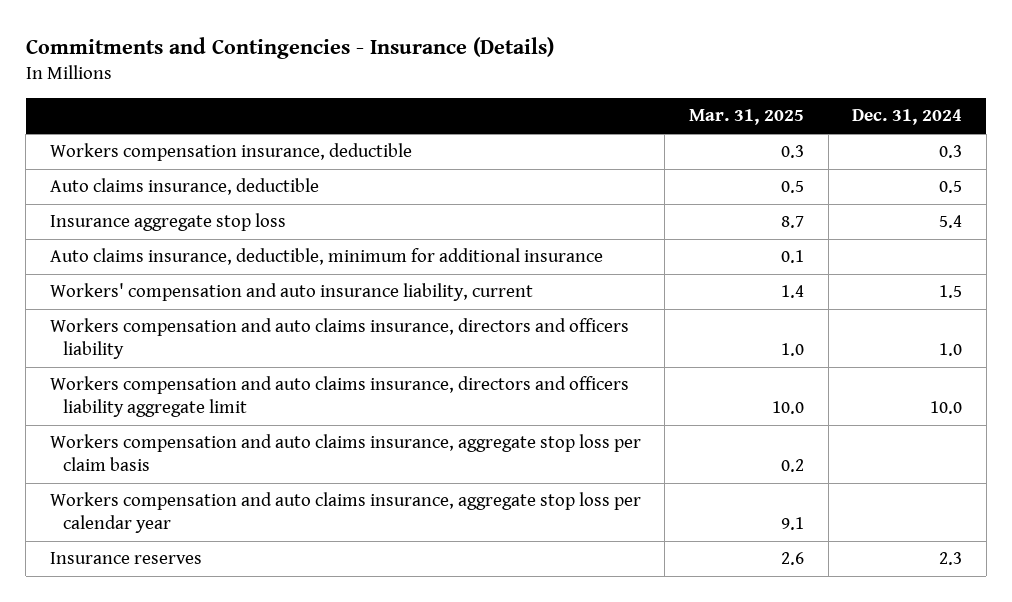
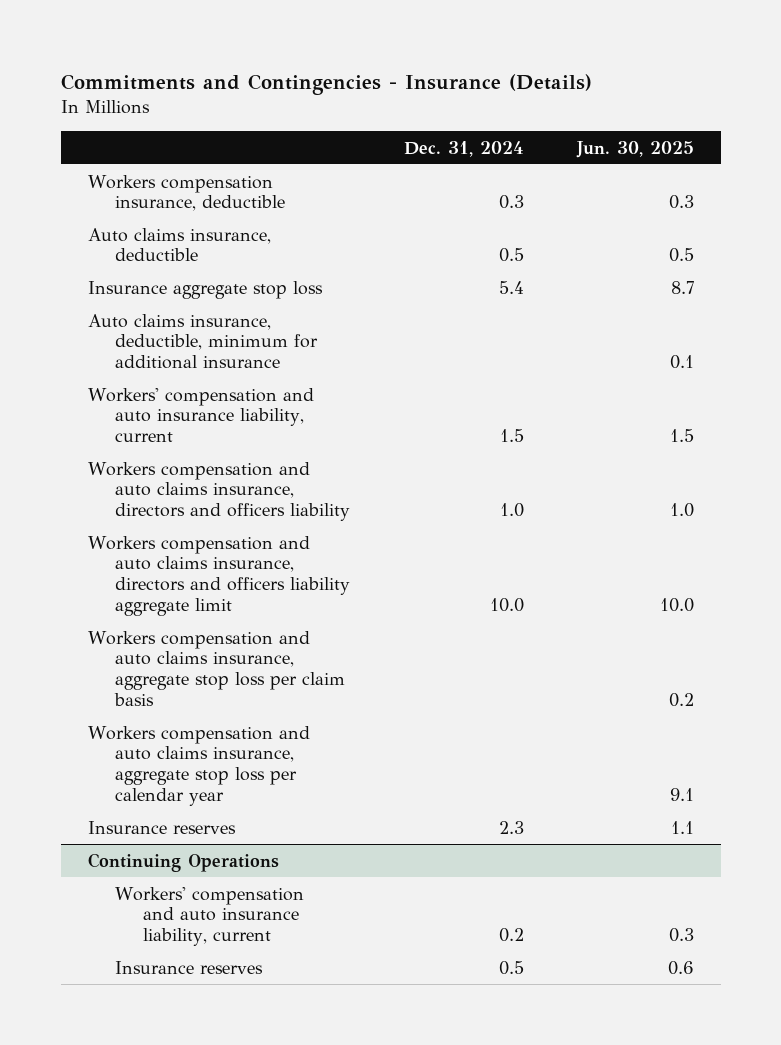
[688,109,804,126] Mar. 31, 2025 -> none
none -> [575,140,694,158] Jun. 30, 2025
none -> [87,852,279,872] Continuing Operations
none -> [115,886,305,946] Workers' compensation and auto insurance liability, current
none -> [115,960,264,974] Insurance reserves

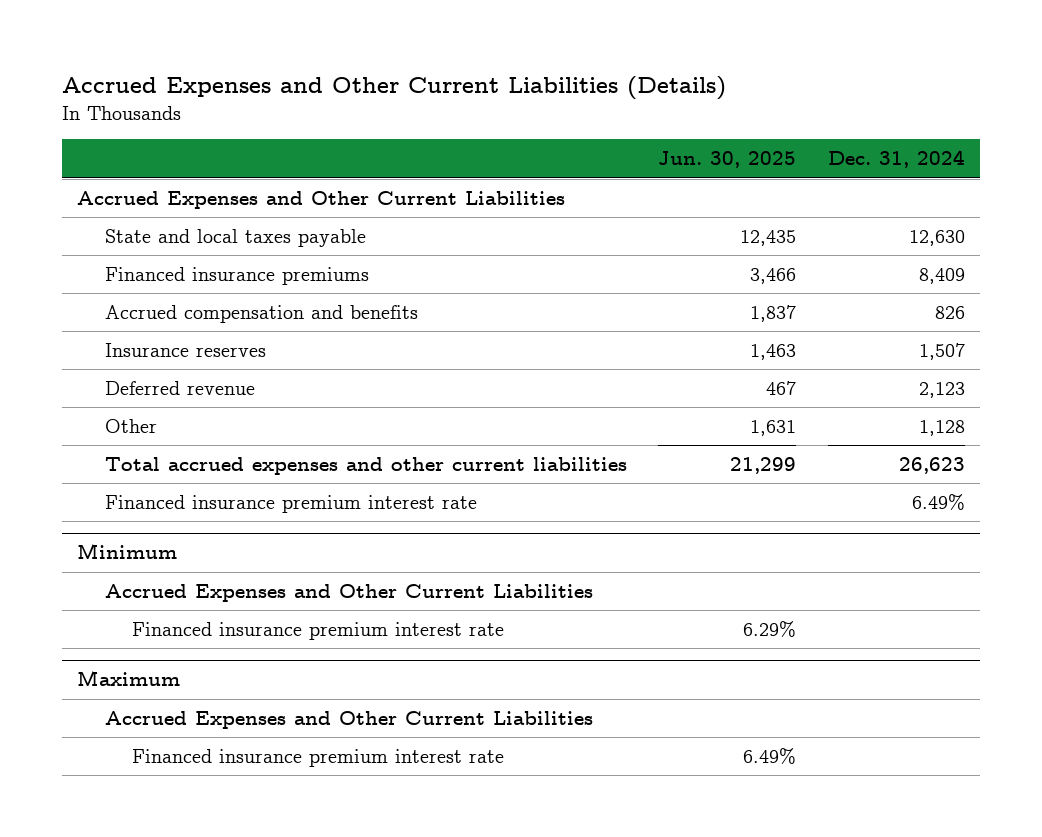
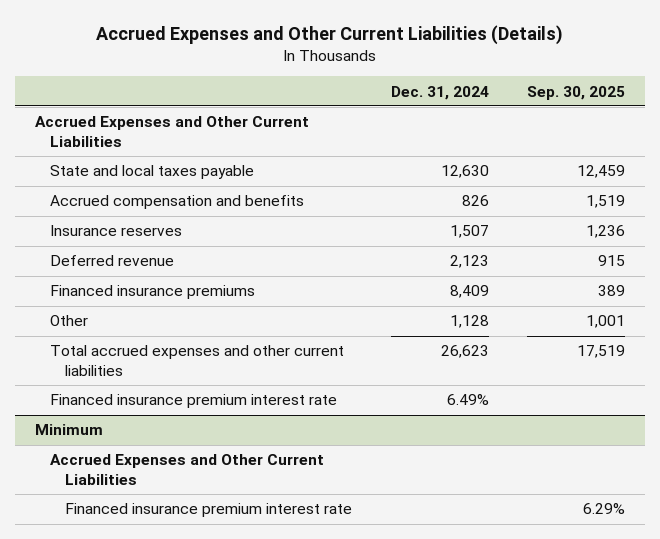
[658,151,797,169] Jun. 30, 2025 -> none
none -> [527,85,626,100] Sep. 30, 2025
[104,266,369,285] Financed insurance premiums -> [49,285,255,300] Financed insurance premiums
[77,670,181,687] Maximum -> none
[104,710,593,729] Accrued Expenses and Other Current Liabilities -> none
[132,748,505,767] Financed insurance premium interest rate -> none

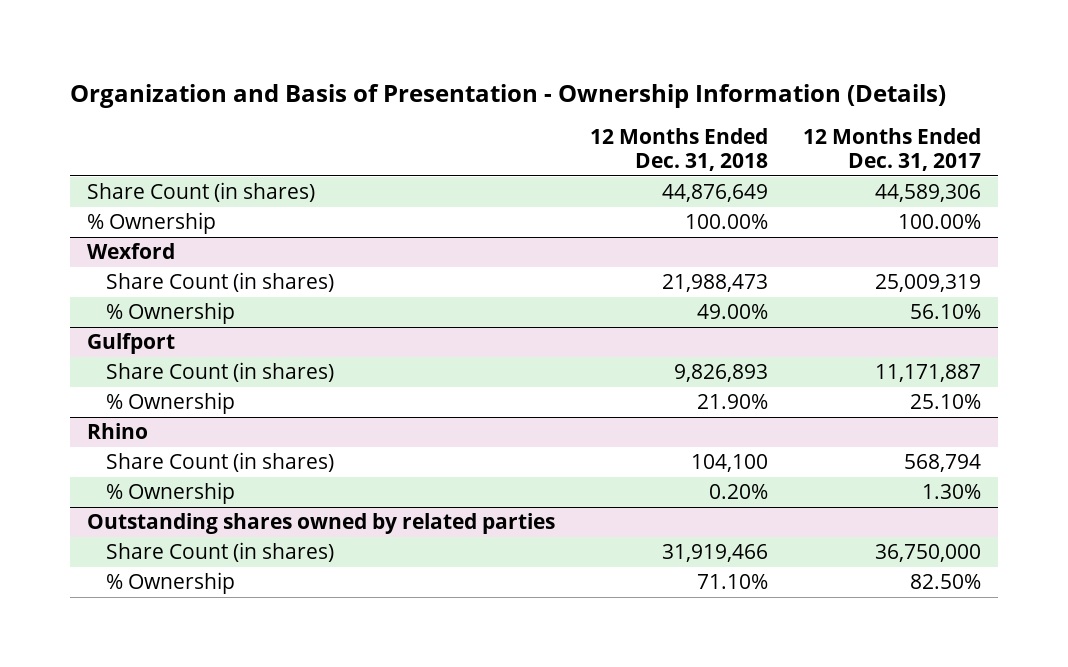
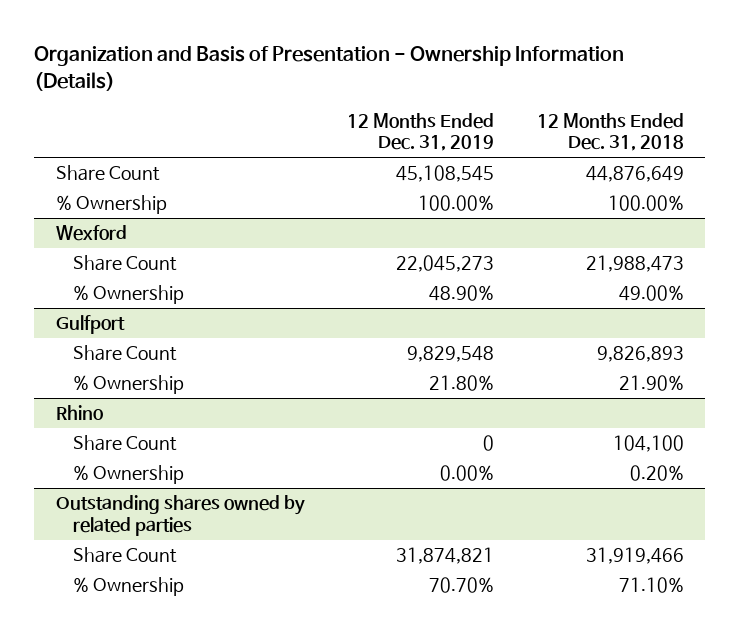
[802,128,981,172] 12 Months Ended Dec. 31, 2017 -> none
none -> [347,112,495,152] 12 Months Ended Dec. 31, 2019
[87,182,316,203] Share Count (in shares) -> [55,165,160,182] Share Count
[105,272,334,293] Share Count (in shares) -> [73,255,178,272] Share Count
[105,362,334,383] Share Count (in shares) -> [73,345,178,362] Share Count
[105,452,334,473] Share Count (in shares) -> [73,435,178,452] Share Count
[105,542,334,563] Share Count (in shares) -> [73,547,178,564] Share Count

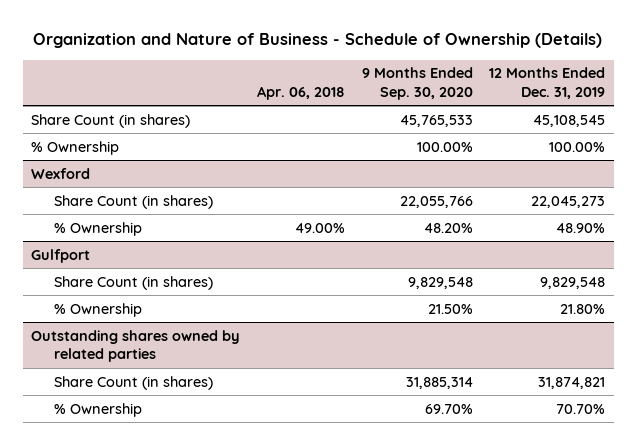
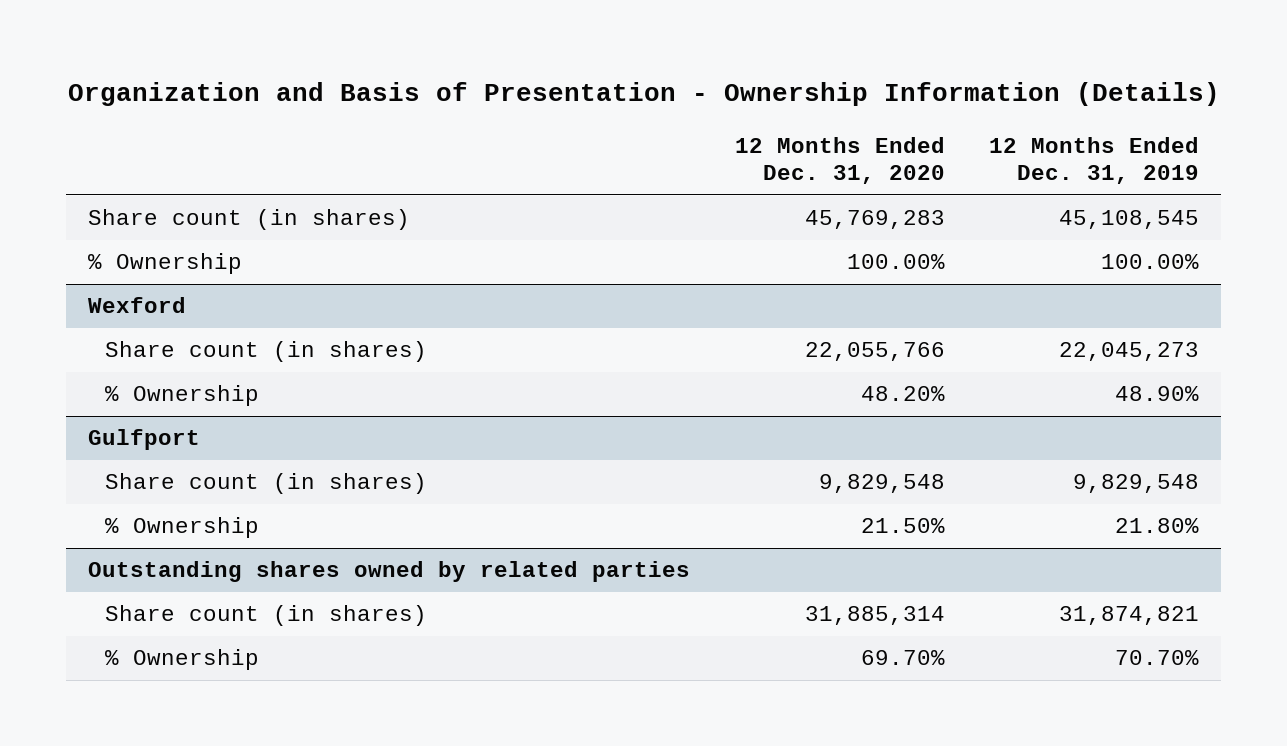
[33,33,603,49] Organization and Nature of Business - Schedule of Ownership (Details) -> [67,82,1220,107] Organization and Basis of Presentation - Ownership Information (Details)
[257,86,346,101] Apr. 06, 2018 -> none
[361,67,473,101] 9 Months Ended Sep. 30, 2020 -> none
none -> [734,136,945,185] 12 Months Ended Dec. 31, 2020
[31,113,191,128] Share Count (in shares) -> [88,209,411,231] Share count (in shares)
[53,194,213,209] Share Count (in shares) -> [104,341,427,363] Share count (in shares)
[53,275,213,290] Share Count (in shares) -> [104,473,427,495] Share count (in shares)
[53,375,213,390] Share Count (in shares) -> [104,605,427,627] Share count (in shares)

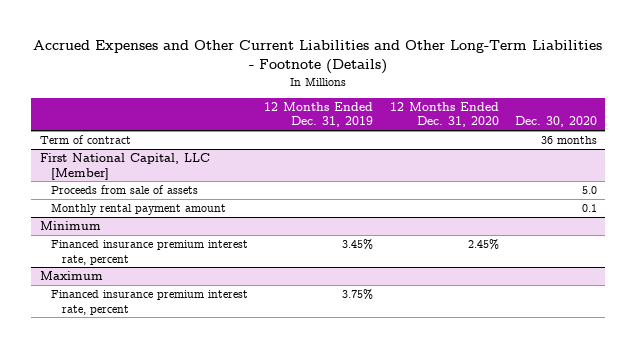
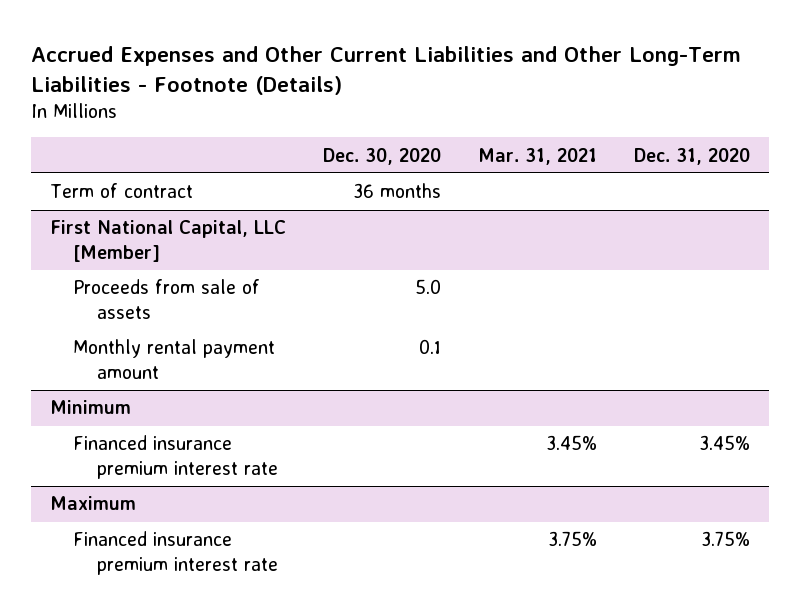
[264,102,374,128] 12 Months Ended Dec. 31, 2019 -> none
[389,102,499,128] 12 Months Ended Dec. 31, 2020 -> none
none -> [478,147,598,165] Mar. 31, 2021
none -> [634,147,751,165] Dec. 31, 2020
[50,240,248,265] Financed insurance premium interest rate, percent -> [73,435,278,479] Financed insurance premium interest rate
[50,290,248,315] Financed insurance premium interest rate, percent -> [73,531,278,575] Financed insurance premium interest rate

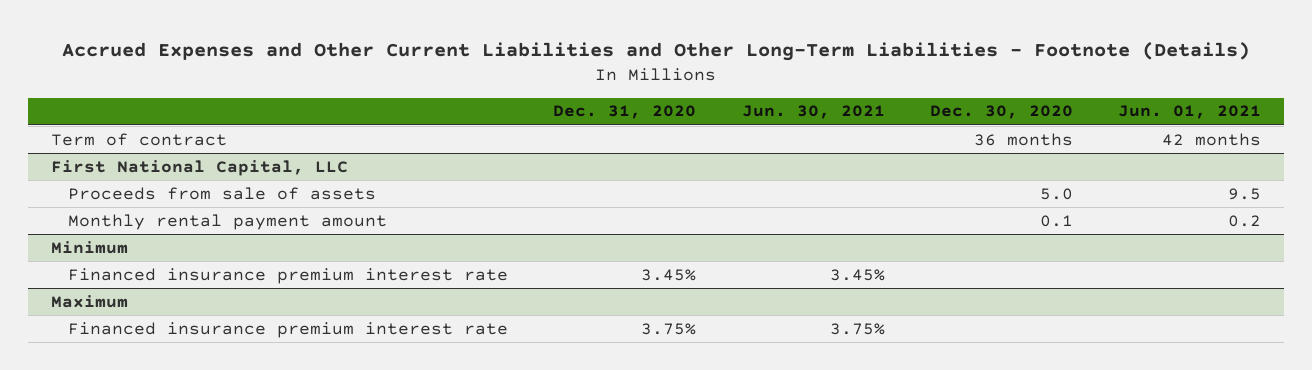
[478,147,598,165] Mar. 31, 2021 -> none
none -> [741,105,885,120] Jun. 30, 2021
none -> [1118,105,1262,120] Jun. 01, 2021
[50,220,287,262] First National Capital, LLC [Member] -> [50,159,348,176] First National Capital, LLC

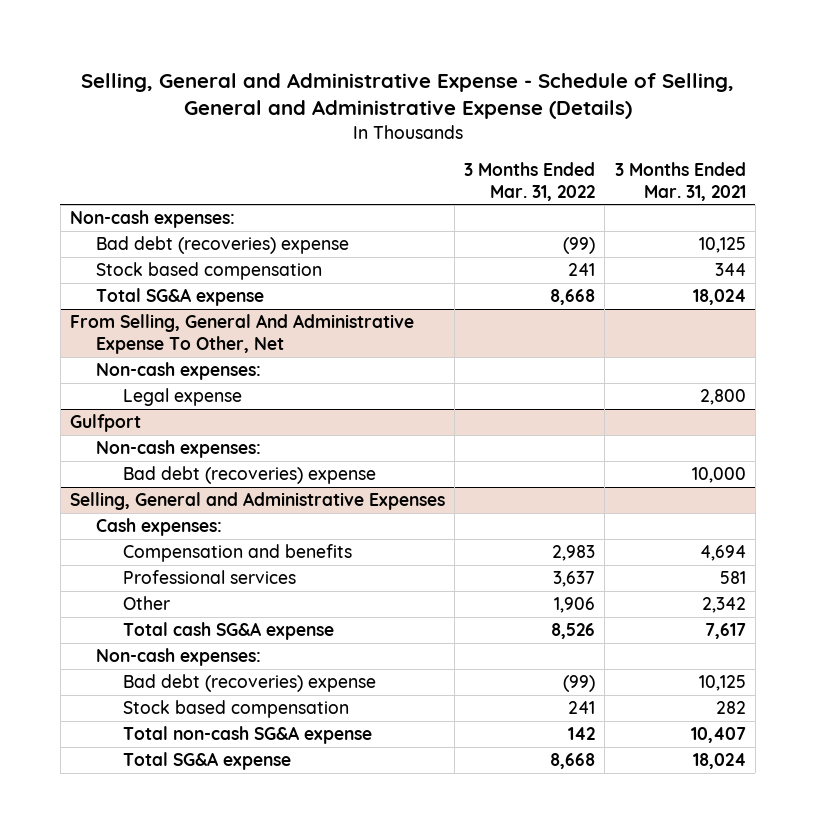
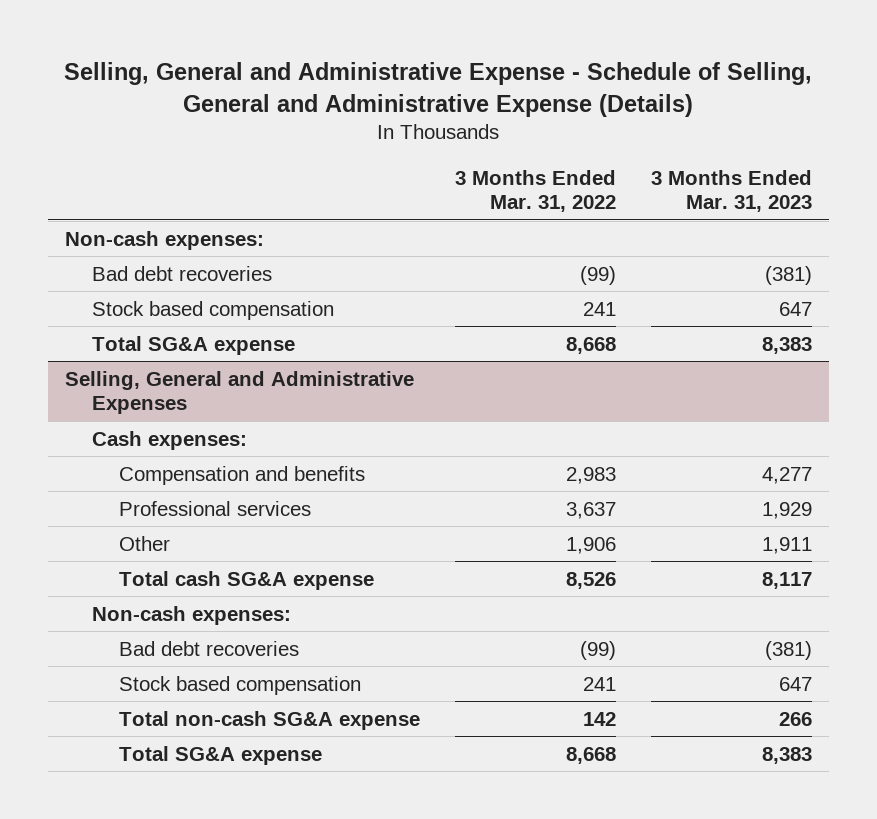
[614,161,746,201] 3 Months Ended Mar. 31, 2021 -> none
none -> [650,169,812,213] 3 Months Ended Mar. 31, 2023
[96,236,350,255] Bad debt (recoveries) expense -> [92,265,273,281] Bad debt recoveries
[69,314,414,355] From Selling, General And Administrative Expense To Other, Net -> none
[96,362,262,381] Non-cash expenses: -> none
[122,388,242,407] Legal expense -> none
[69,414,141,433] Gulfport -> none
[96,440,262,459] Non-cash expenses: -> none
[122,466,376,485] Bad debt (recoveries) expense -> none
[122,674,376,693] Bad debt (recoveries) expense -> [119,640,300,656] Bad debt recoveries

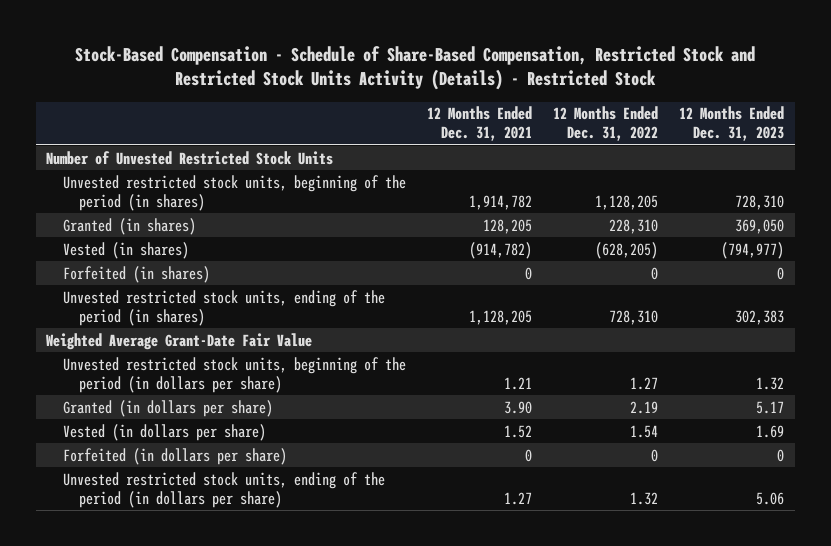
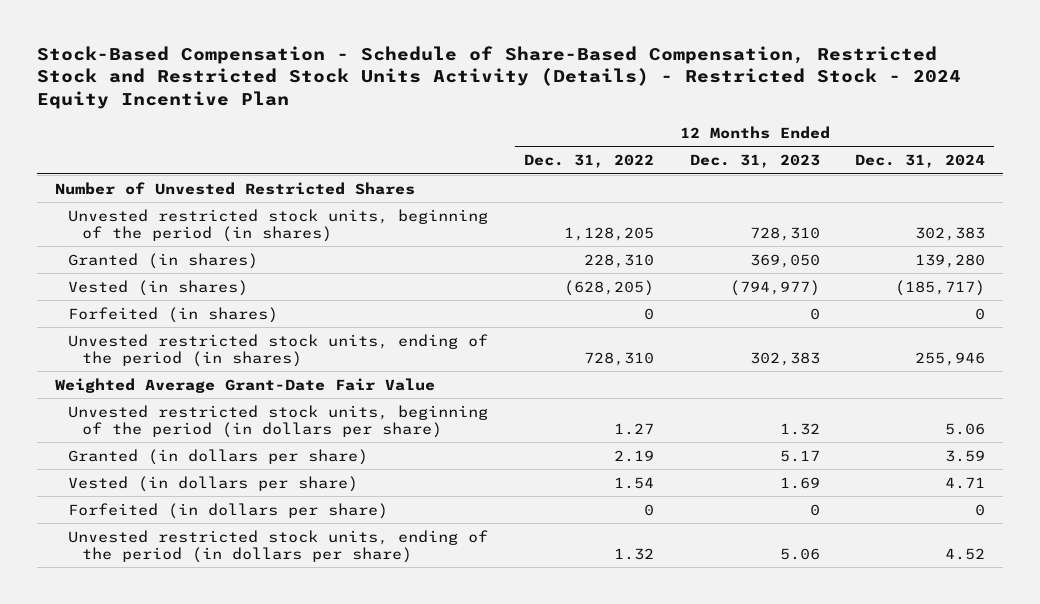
[75,45,756,91] Stock-Based Compensation - Schedule of Share-Based Compensation, Restricted Stock and Restricted Stock Units Activity (Details) - Restricted Stock -> [37,45,962,110] Stock-Based Compensation - Schedule of Share-Based Compensation, Restricted Stock and Restricted Stock Units Activity (Details) - Restricted Stock - 2024 Equity Incentive Plan
[426,106,532,142] 12 Months Ended Dec. 31, 2021 -> none
none -> [855,154,986,169] Dec. 31, 2024
[46,150,334,165] Number of Unvested Restricted Stock Units -> [54,181,415,195] Number of Unvested Restricted Shares

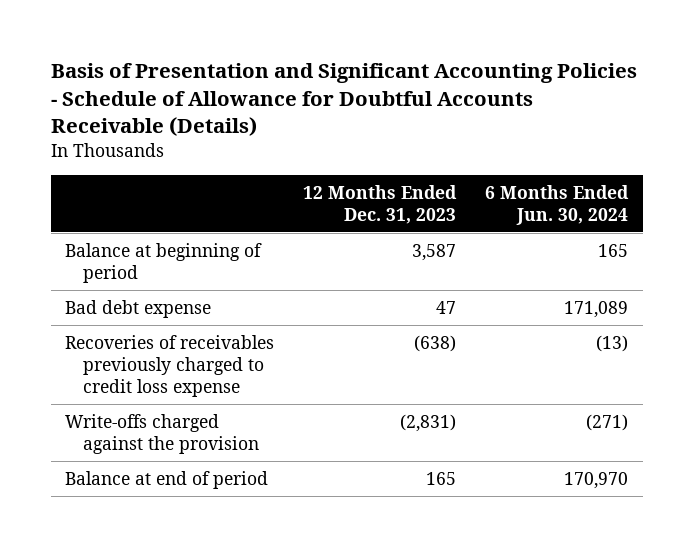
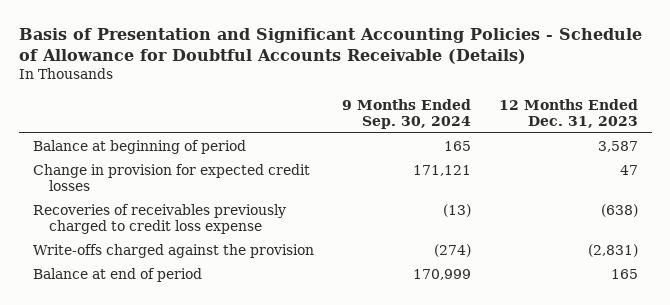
[485,184,630,225] 6 Months Ended Jun. 30, 2024 -> none
none -> [341,98,471,129] 9 Months Ended Sep. 30, 2024
[65,299,212,318] Bad debt expense -> [32,164,310,191] Change in provision for expected credit losses

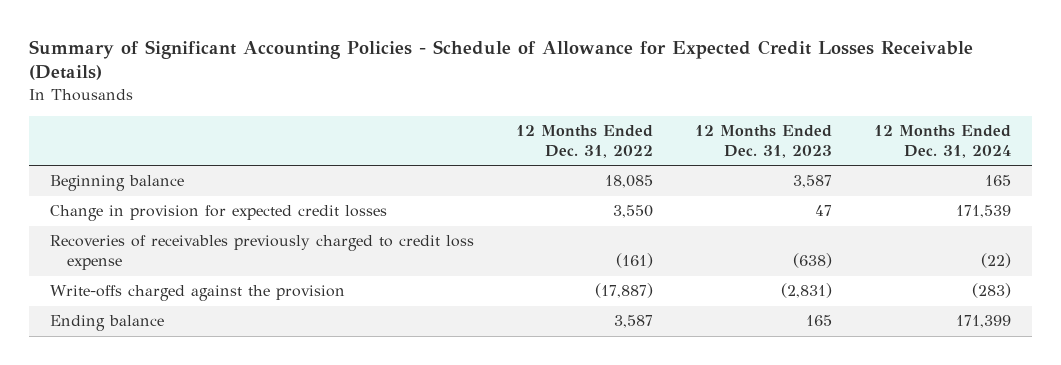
[18,27,642,64] Basis of Presentation and Significant Accounting Policies - Schedule of Allowance for Doubtful Accounts Receivable (Details) -> [28,39,973,81] Summary of Significant Accounting Policies - Schedule of Allowance for Expected Credit Losses Receivable (Details)
[341,98,471,129] 9 Months Ended Sep. 30, 2024 -> none
none -> [515,125,653,158] 12 Months Ended Dec. 31, 2022
none -> [874,125,1012,158] 12 Months Ended Dec. 31, 2024
[32,140,246,155] Balance at beginning of period -> [49,175,184,192] Beginning balance
[32,268,202,283] Balance at end of period -> [49,315,164,332] Ending balance

